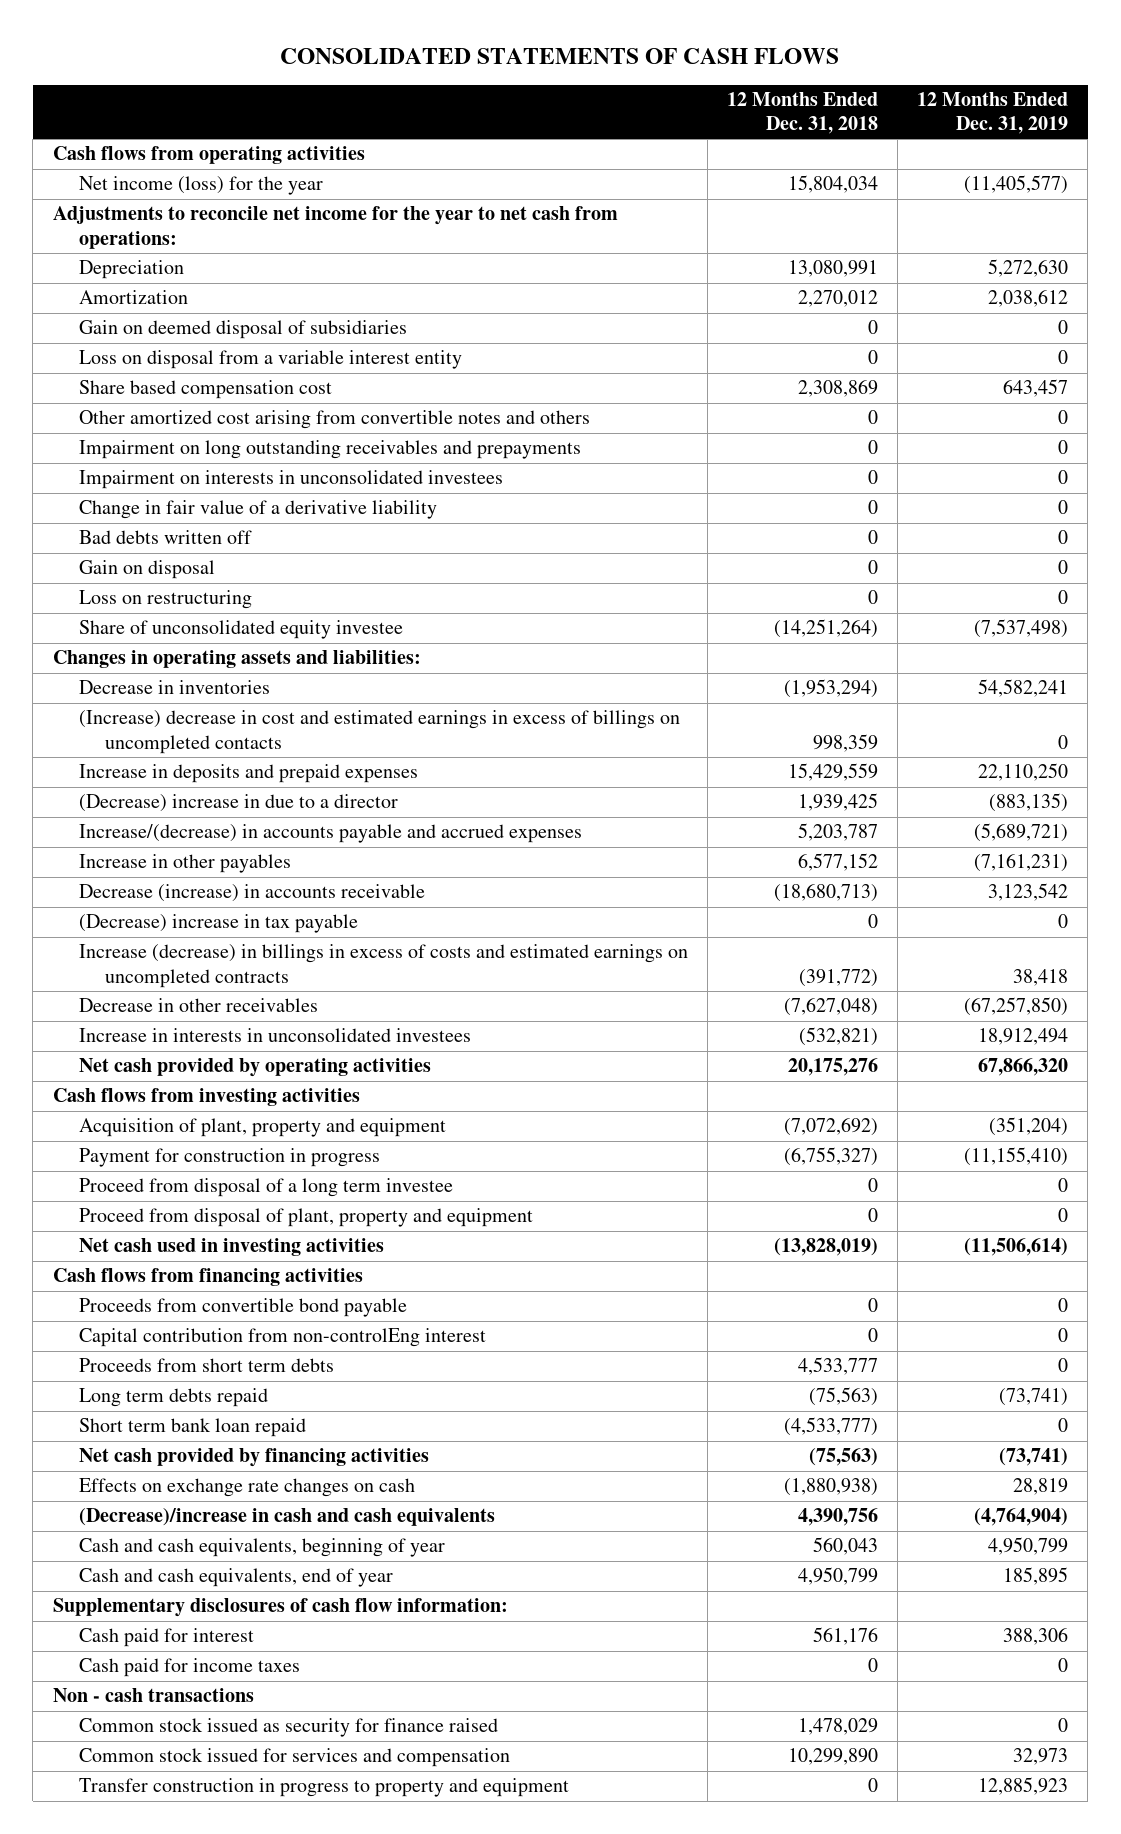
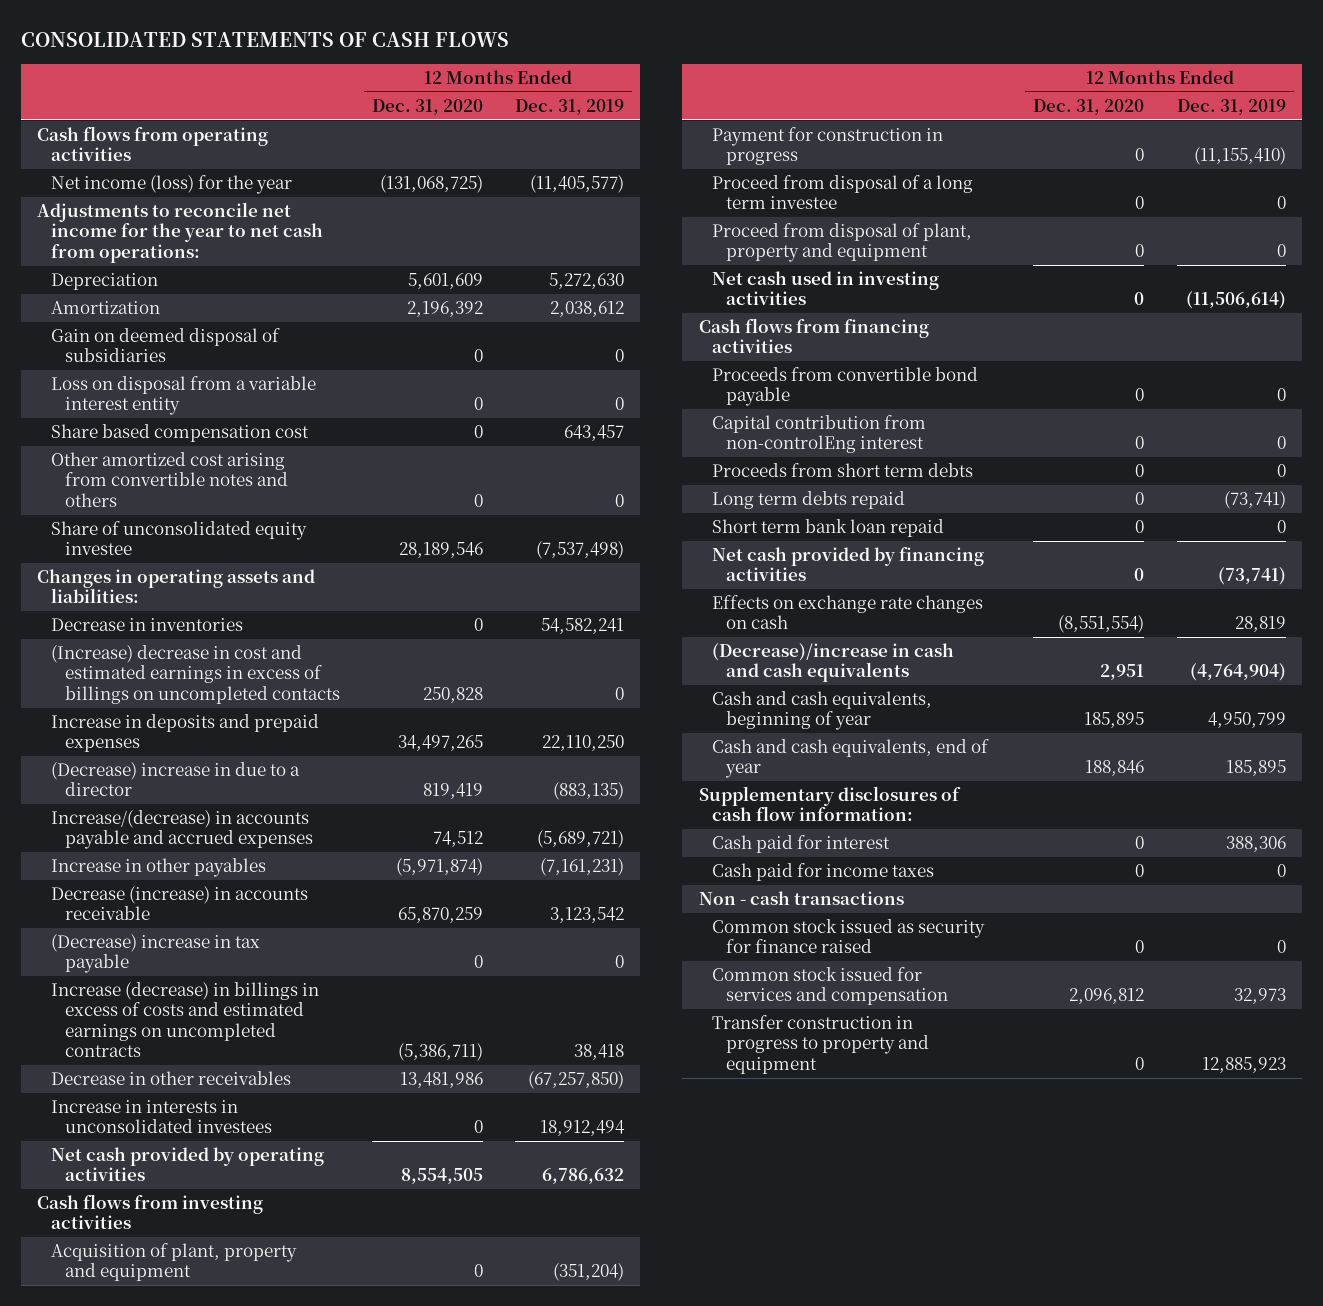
[727,92,879,135] 12 Months Ended Dec. 31, 2018 -> none
none -> [372,98,484,115] Dec. 31, 2020
[78,440,581,460] Impairment on long outstanding receivables and prepayments -> none
[78,470,503,490] Impairment on interests in unconsolidated investees -> none
[78,500,437,520] Change in fair value of a derivative liability -> none
[78,530,252,545] Bad debts written off -> none
[78,560,215,580] Gain on disposal -> none
[78,590,252,610] Loss on restructuring -> none
[978,1058,1069,1077] 67,866,320 -> [542,1168,625,1185] 6,786,632

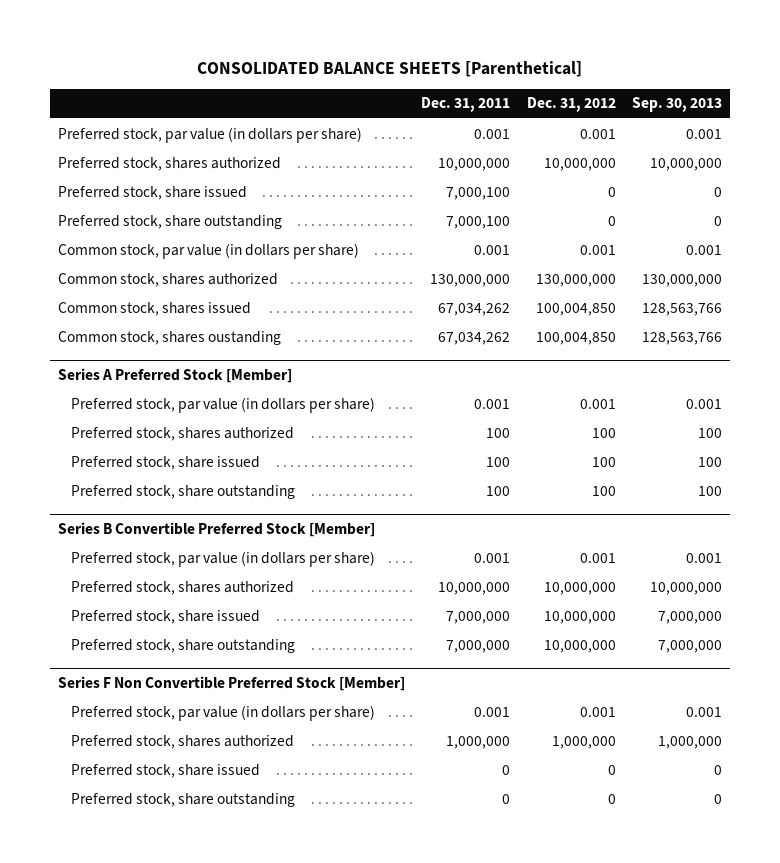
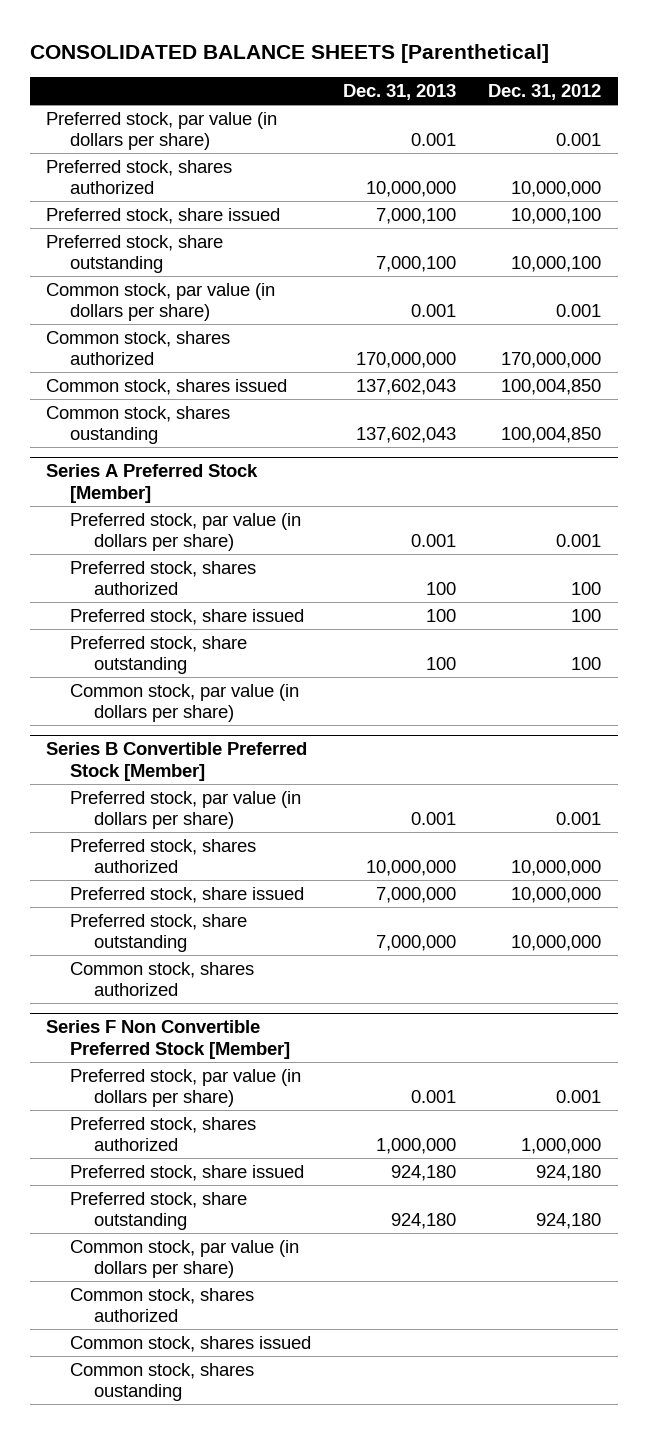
[421,97,511,113] Dec. 31, 2011 -> none
[632,97,723,113] Sep. 30, 2013 -> none
none -> [343,84,457,101] Dec. 31, 2013
[607,186,616,197] 0 -> [511,207,602,224] 10,000,100
[607,215,616,226] 0 -> [511,256,602,273] 10,000,100
[535,273,616,287] 130,000,000 -> [501,352,602,369] 170,000,000
none -> [70,683,300,723] Common stock, par value (in dollars per share)
none -> [70,961,255,997] Common stock, shares authorized
[607,764,616,775] 0 -> [536,1164,602,1181] 924,180
[607,793,616,804] 0 -> [536,1213,602,1230] 924,180
none -> [70,1239,300,1279] Common stock, par value (in dollars per share)
none -> [70,1287,255,1323] Common stock, shares authorized
none -> [70,1335,312,1352] Common stock, shares issued
none -> [70,1362,255,1402] Common stock, shares oustanding

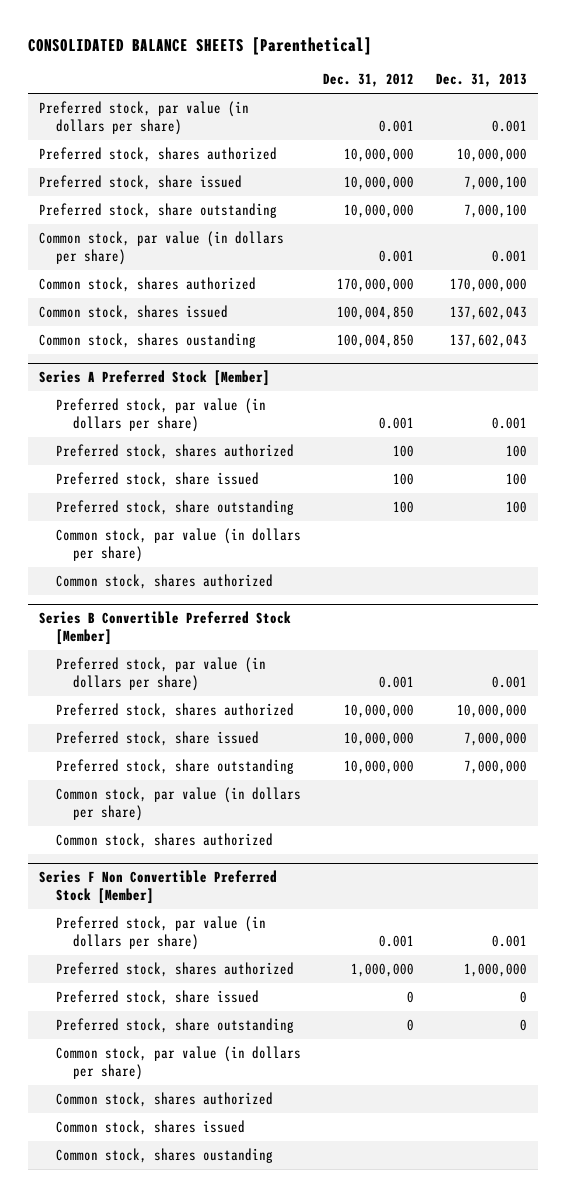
[511,207,602,224] 10,000,100 -> [344,176,415,191] 10,000,000
[511,256,602,273] 10,000,100 -> [344,204,415,219] 10,000,000
none -> [56,574,274,590] Common stock, shares authorized
none -> [56,787,302,822] Common stock, par value (in dollars per share)
[391,1164,457,1181] 924,180 -> [519,991,527,1004] 0
[536,1164,602,1181] 924,180 -> [407,991,415,1004] 0
[391,1213,457,1230] 924,180 -> [519,1019,527,1032] 0
[536,1213,602,1230] 924,180 -> [407,1019,415,1032] 0

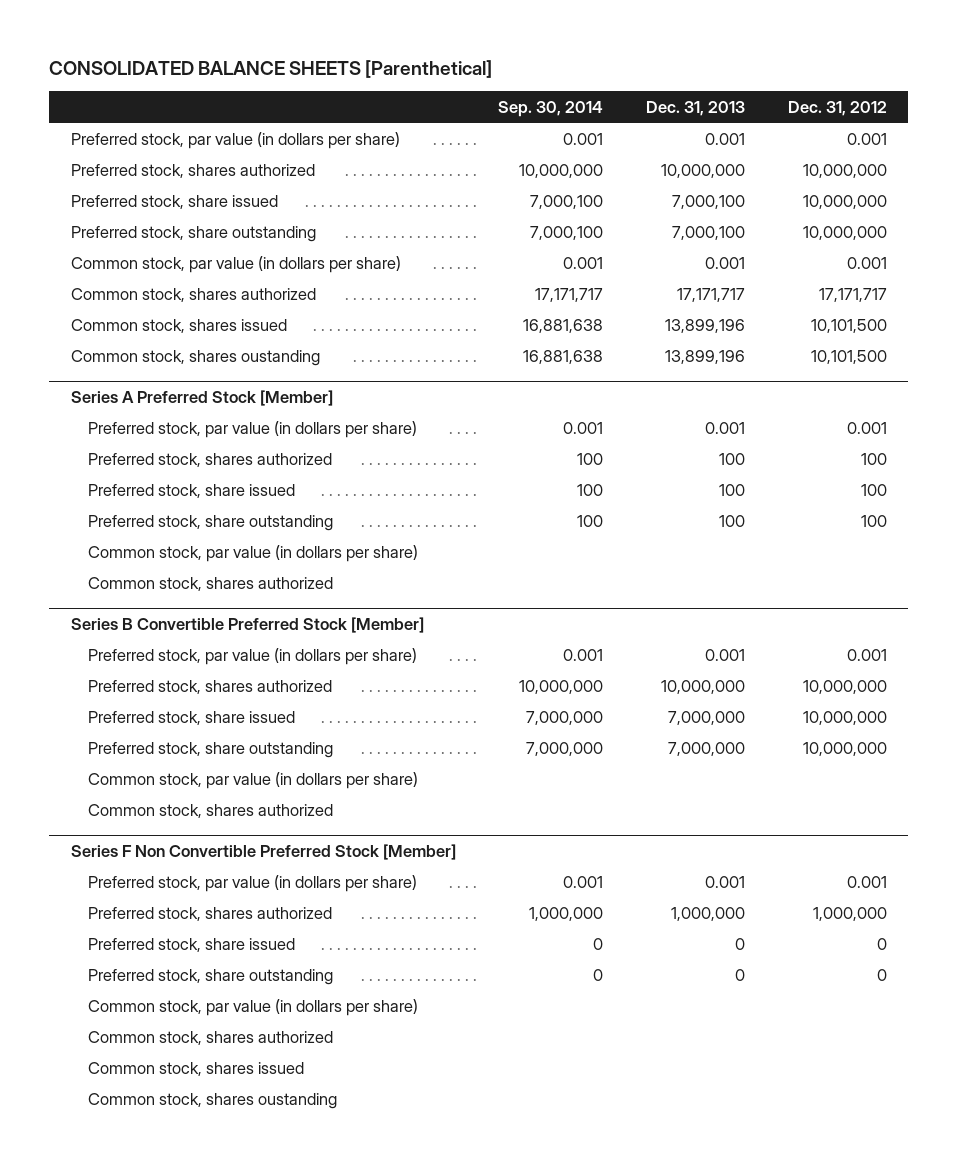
none -> [498,100,604,117] Sep. 30, 2014
[337,278,415,293] 170,000,000 -> [818,287,887,302] 17,171,717
[449,278,527,293] 170,000,000 -> [677,287,746,302] 17,171,717
[337,306,415,321] 100,004,850 -> [810,318,887,333] 10,101,500
[449,306,527,321] 137,602,043 -> [665,318,746,333] 13,899,196
[337,334,415,349] 100,004,850 -> [810,349,887,364] 10,101,500
[449,334,527,349] 137,602,043 -> [665,349,746,364] 13,899,196

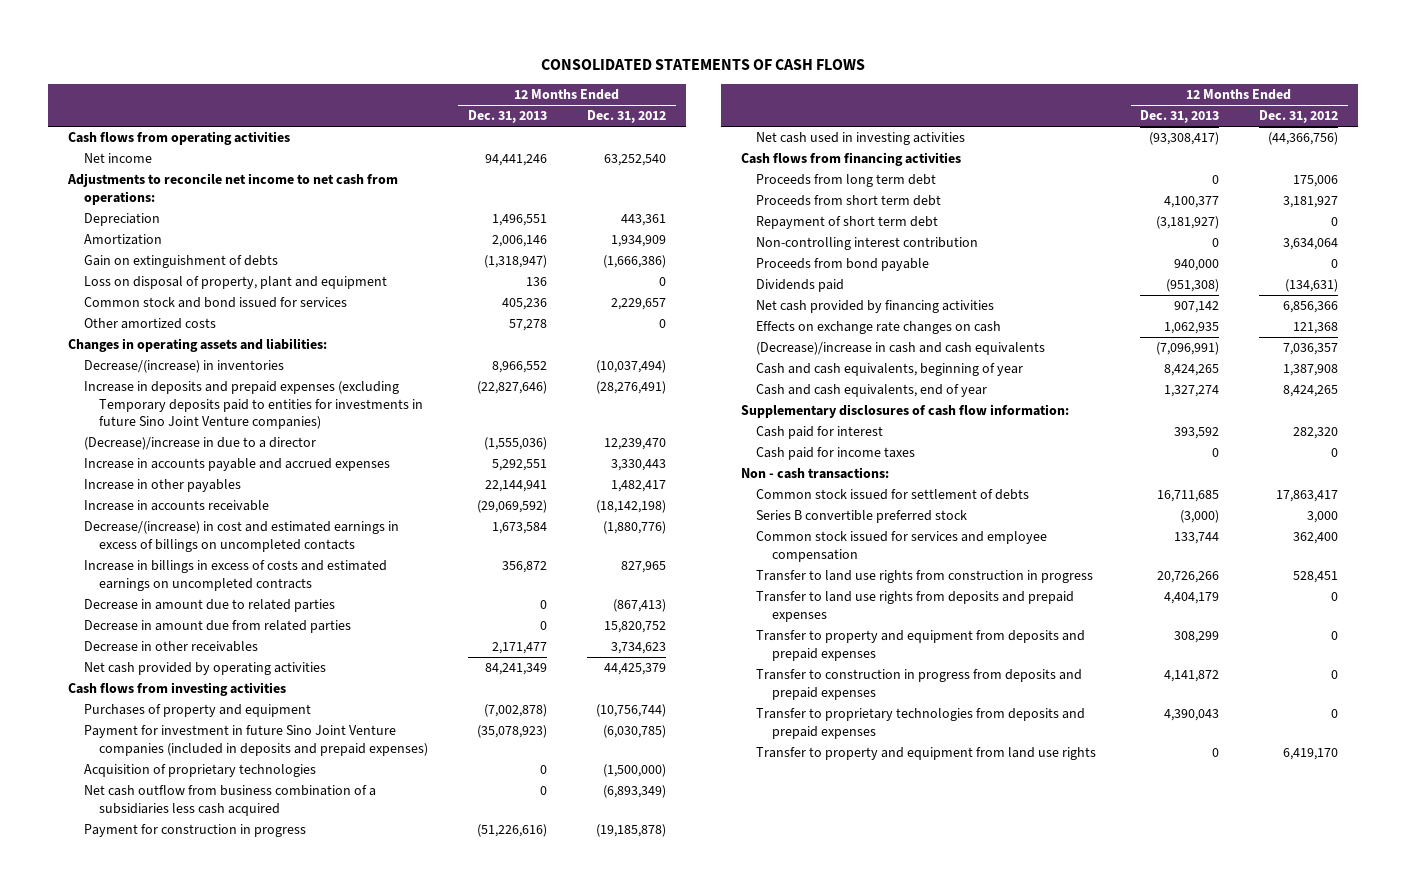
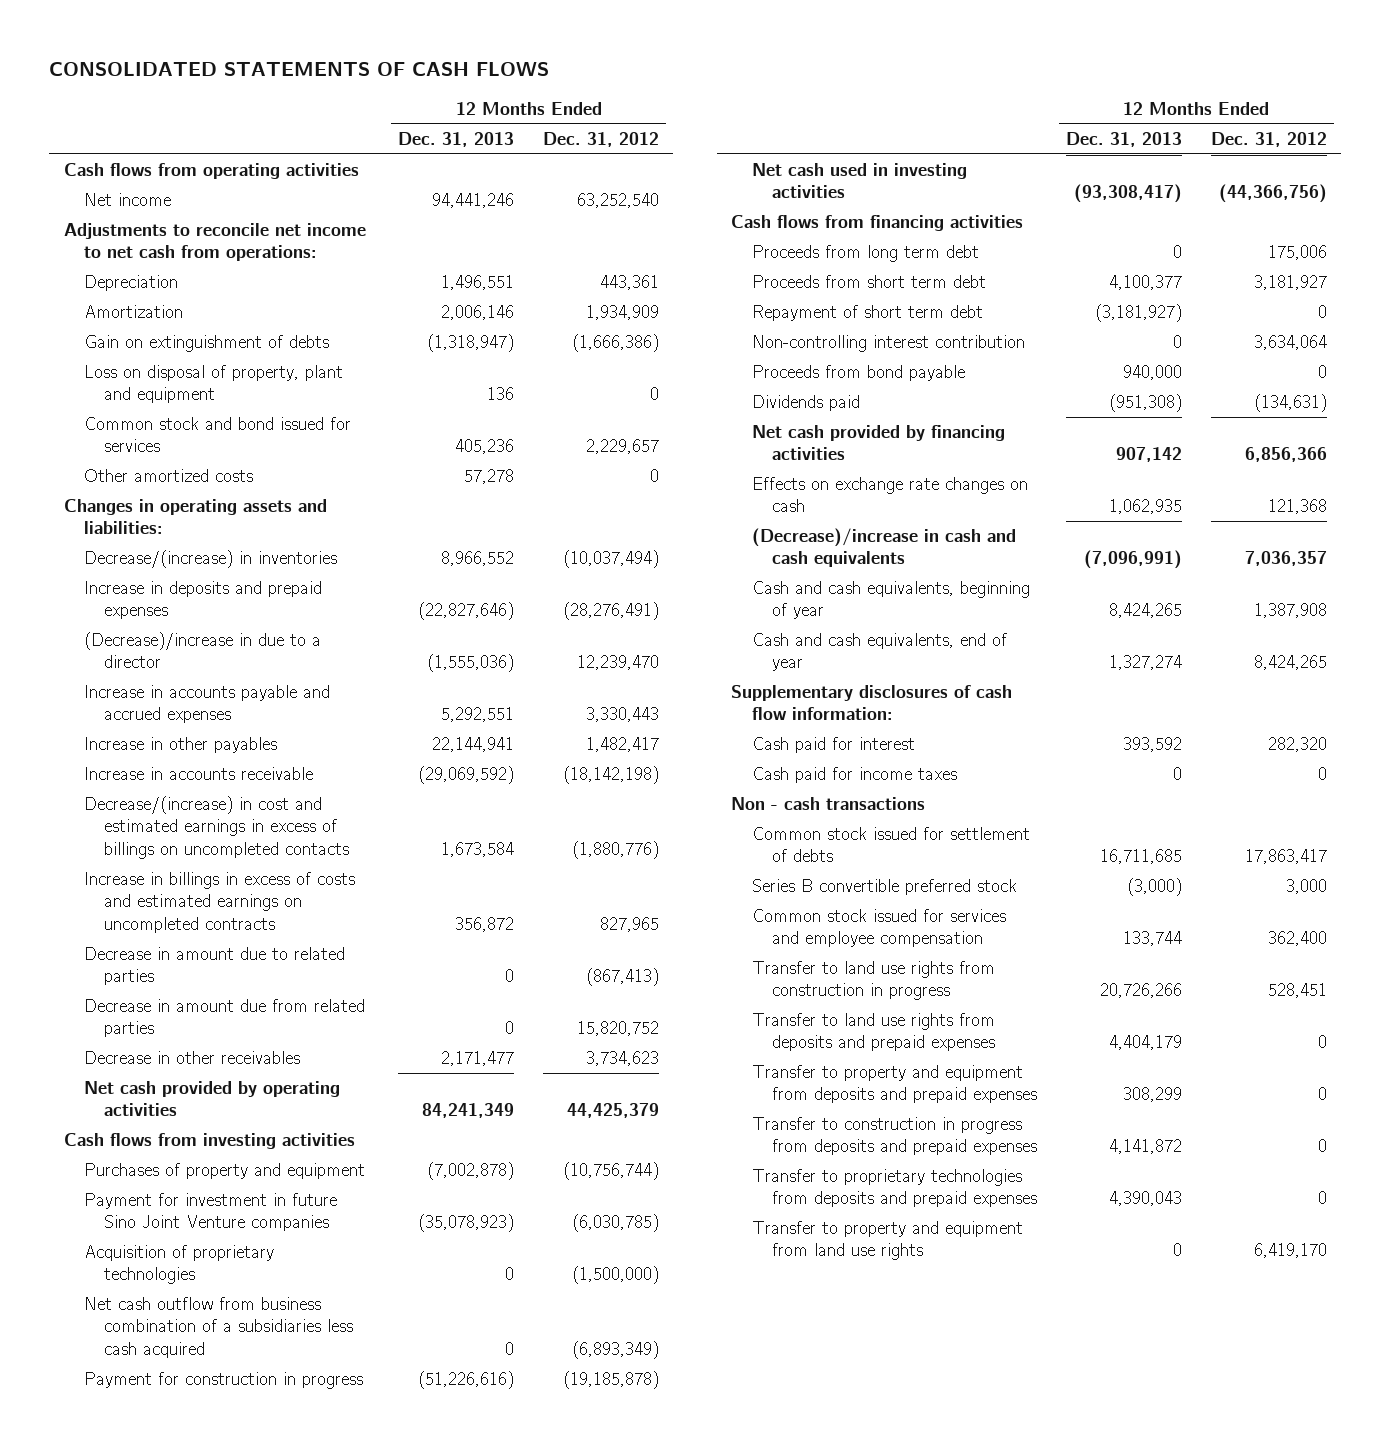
[83,381,423,430] Increase in deposits and prepaid expenses (excluding Temporary deposits paid to entities for investments in future Sino Joint Venture companies) -> [83,581,322,620] Increase in deposits and prepaid expenses
[83,725,428,756] Payment for investment in future Sino Joint Venture companies (included in deposits and prepaid expenses) -> [83,1193,337,1232] Payment for investment in future Sino Joint Venture companies
[740,467,889,480] Non - cash transactions: -> [731,797,926,811] Non - cash transactions

